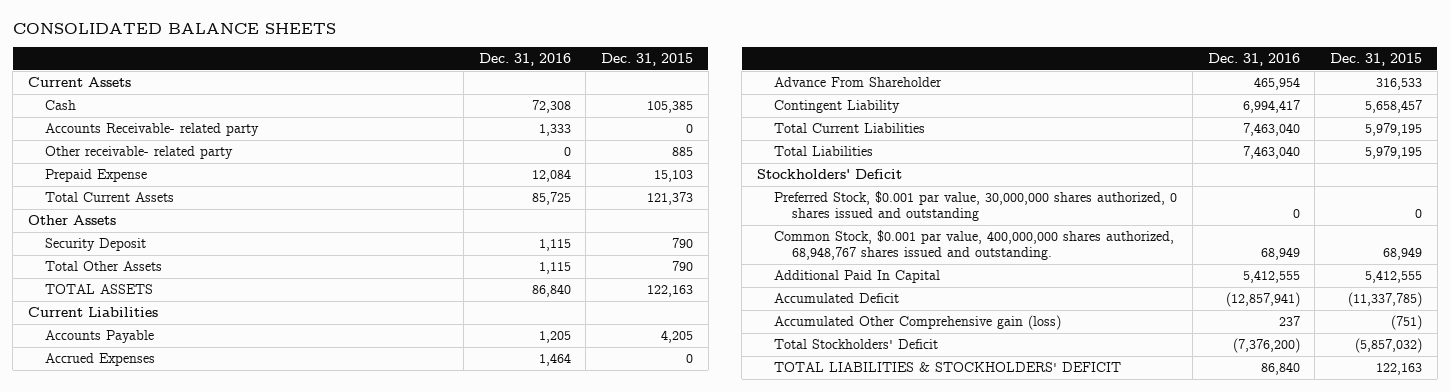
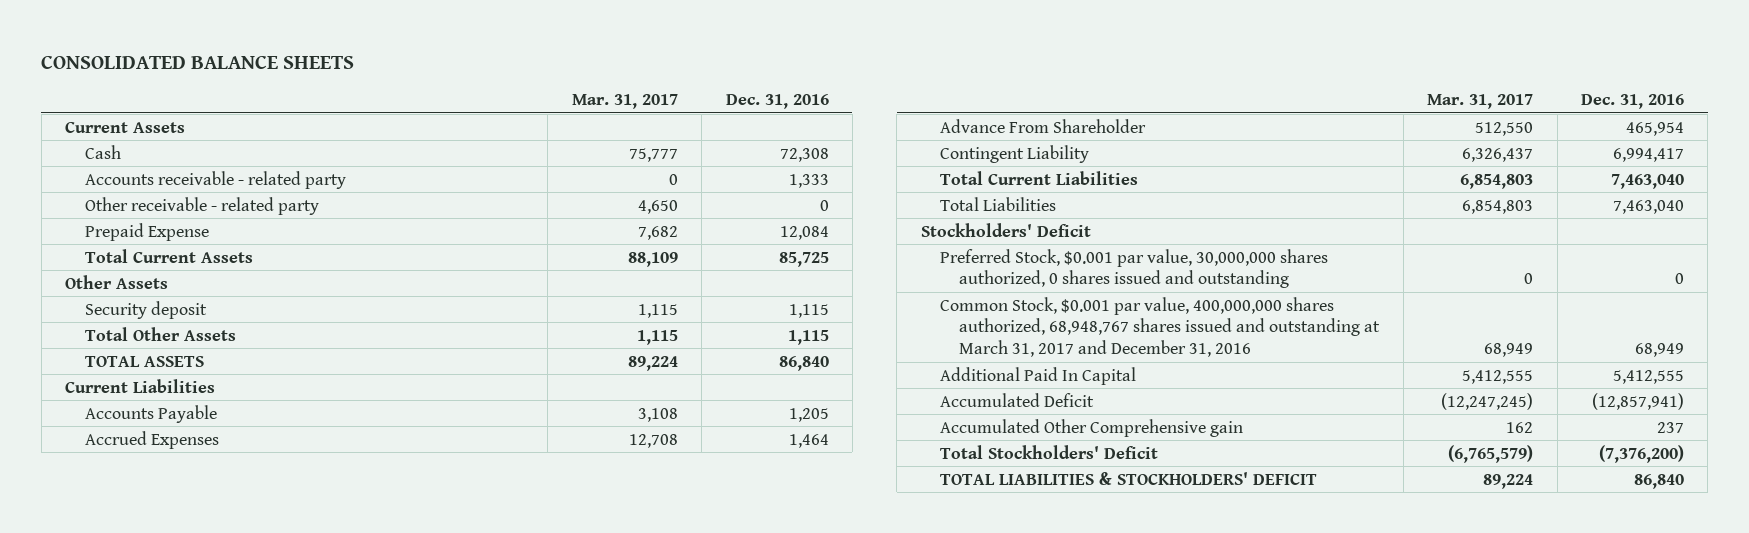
[600,53,693,67] Dec. 31, 2015 -> none
none -> [571,94,678,110] Mar. 31, 2017
[45,123,260,137] Accounts Receivable- related party -> [84,170,346,189] Accounts receivable - related party
[45,146,234,160] Other receivable- related party -> [84,196,319,215] Other receivable - related party
[45,238,147,252] Security Deposit -> [84,300,207,319] Security deposit
[774,230,1175,261] Common Stock, $0.001 par value, 400,000,000 shares authorized, 68,948,767 shares issued and outstanding. -> [939,296,1381,358] Common Stock, $0.001 par value, 400,000,000 shares authorized, 68,948,767 shares issued and outstanding at March 31, 2017 and December 31, 2016
[774,315,1062,331] Accumulated Other Comprehensive gain (loss) -> [939,418,1243,437] Accumulated Other Comprehensive gain

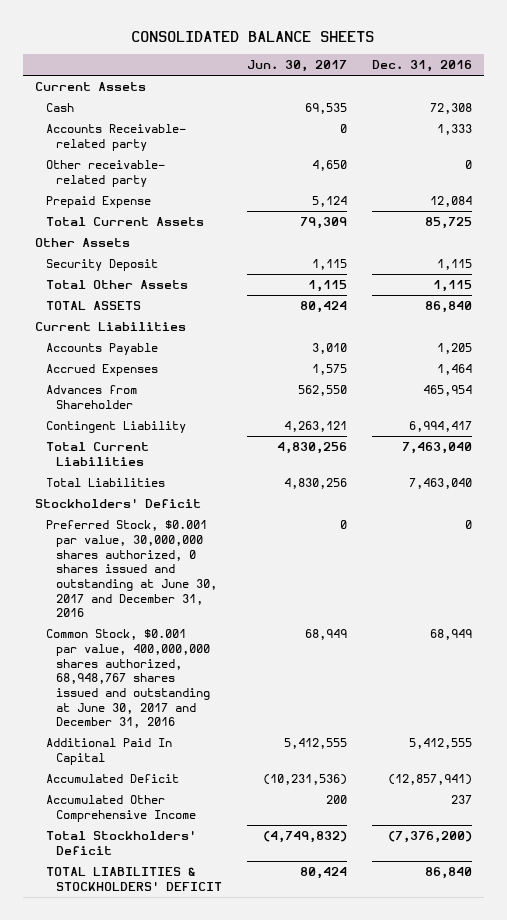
[571,94,678,110] Mar. 31, 2017 -> none
none -> [246,60,347,73] Jun. 30, 2017
[84,170,346,189] Accounts receivable - related party -> [45,124,186,151] Accounts Receivable- related party
[84,196,319,215] Other receivable - related party -> [45,160,165,187] Other receivable- related party
[84,300,207,319] Security deposit -> [45,259,158,272] Security Deposit
[939,118,1146,133] Advance From Shareholder -> [45,385,137,409] Advances from Shareholder
[939,248,1328,289] Preferred Stock, $0.001 par value, 30,000,000 shares authorized, 0 shares issued and outstanding -> [45,520,218,618] Preferred Stock, $0.001 par value, 30,000,000 shares authorized, 0 shares issued and outstanding at June 30, 2017 and December 31, 2016
[939,296,1381,358] Common Stock, $0.001 par value, 400,000,000 shares authorized, 68,948,767 shares issued and outstanding at March 31, 2017 and December 31, 2016 -> [45,629,211,729] Common Stock, $0.001 par value, 400,000,000 shares authorized, 68,948,767 shares issued and outstanding at June 30, 2017 and December 31, 2016
[939,418,1243,437] Accumulated Other Comprehensive gain -> [45,795,197,822] Accumulated Other Comprehensive Income

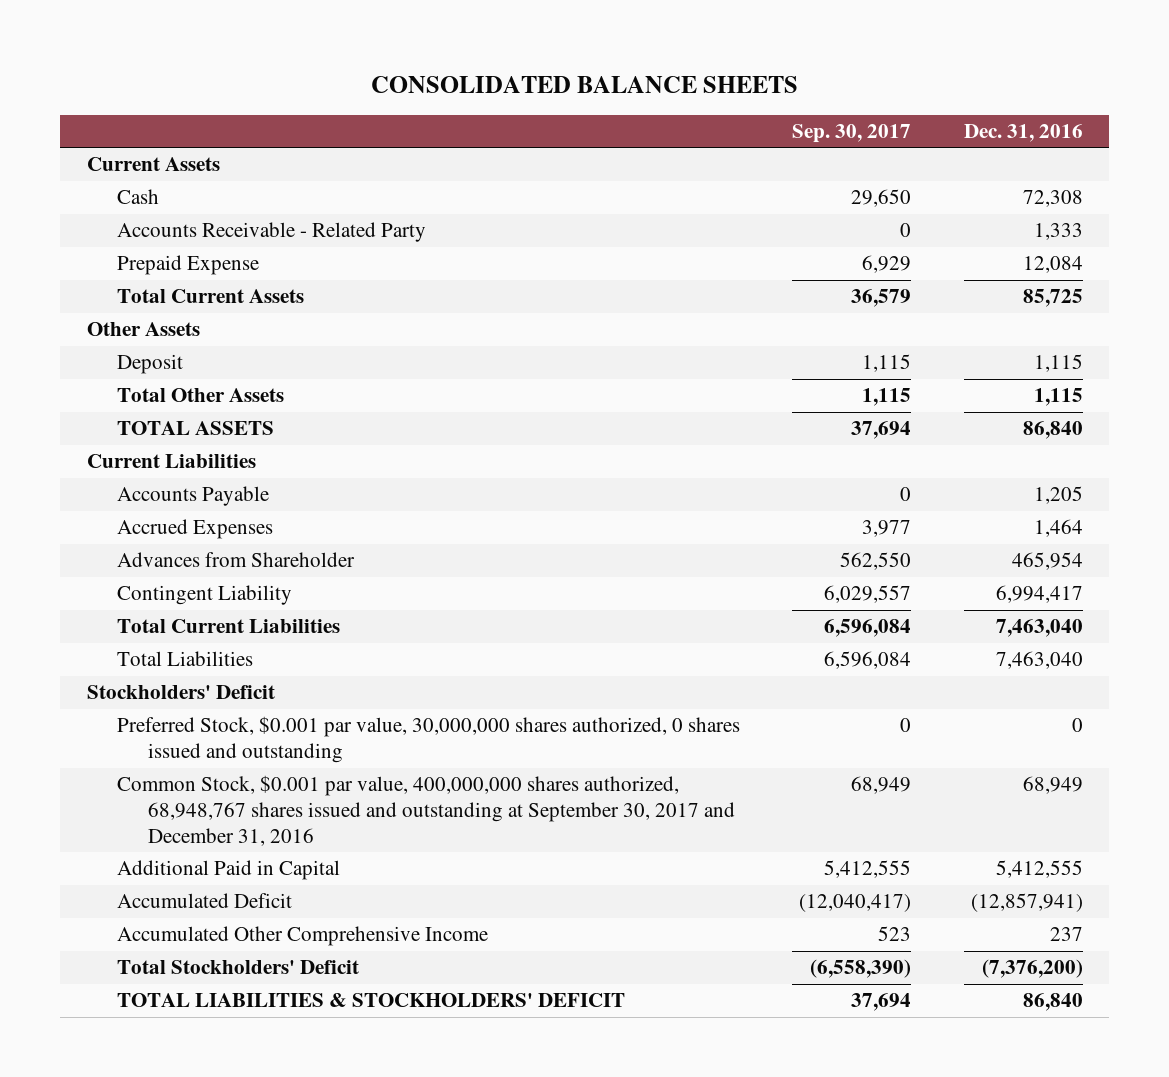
[246,60,347,73] Jun. 30, 2017 -> none
none -> [792,123,912,143] Sep. 30, 2017
[45,160,165,187] Other receivable- related party -> none
[45,124,186,151] Accounts Receivable- related party -> [117,222,427,243] Accounts Receivable - Related Party
[45,259,158,272] Security Deposit -> [117,354,184,375] Deposit
[45,520,218,618] Preferred Stock, $0.001 par value, 30,000,000 shares authorized, 0 shares issued and outstanding at June 30, 2017 and December 31, 2016 -> [117,716,741,764] Preferred Stock, $0.001 par value, 30,000,000 shares authorized, 0 shares issued and outstanding
[45,629,211,729] Common Stock, $0.001 par value, 400,000,000 shares authorized, 68,948,767 shares issued and outstanding at June 30, 2017 and December 31, 2016 -> [117,775,736,846] Common Stock, $0.001 par value, 400,000,000 shares authorized, 68,948,767 shares issued and outstanding at September 30, 2017 and December 31, 2016
[45,738,172,765] Additional Paid In Capital -> [117,860,341,881] Additional Paid in Capital

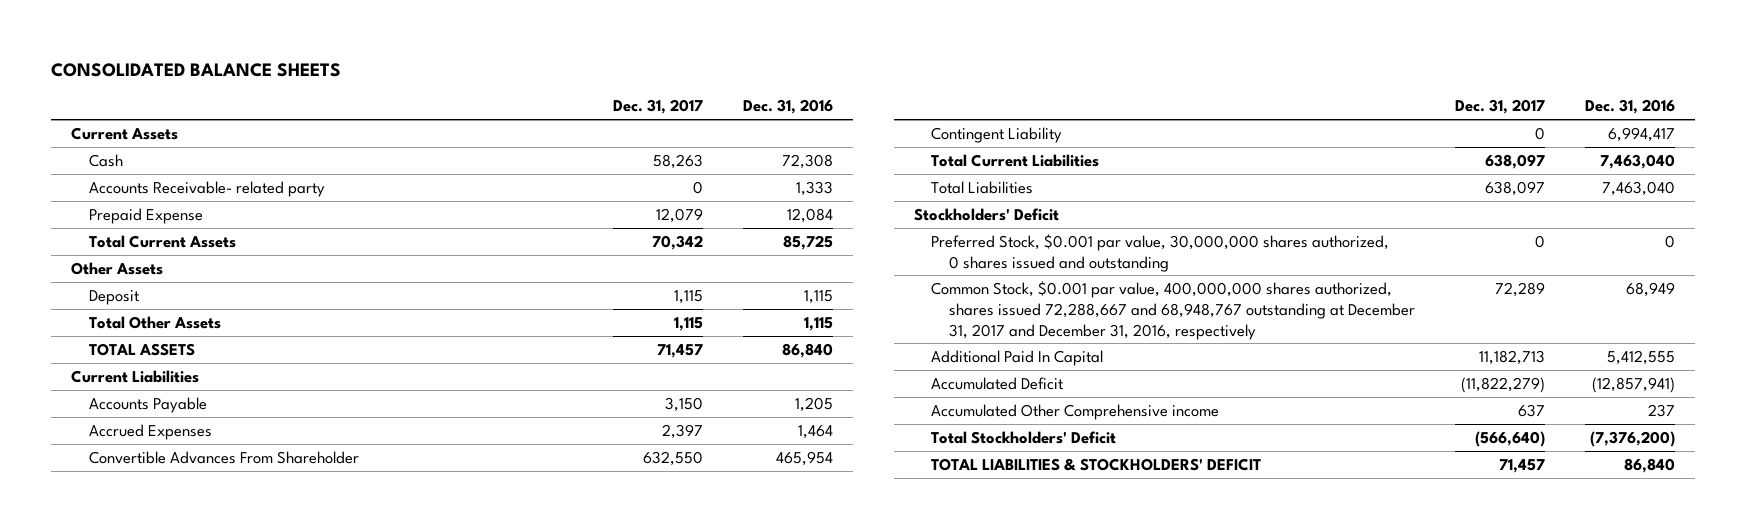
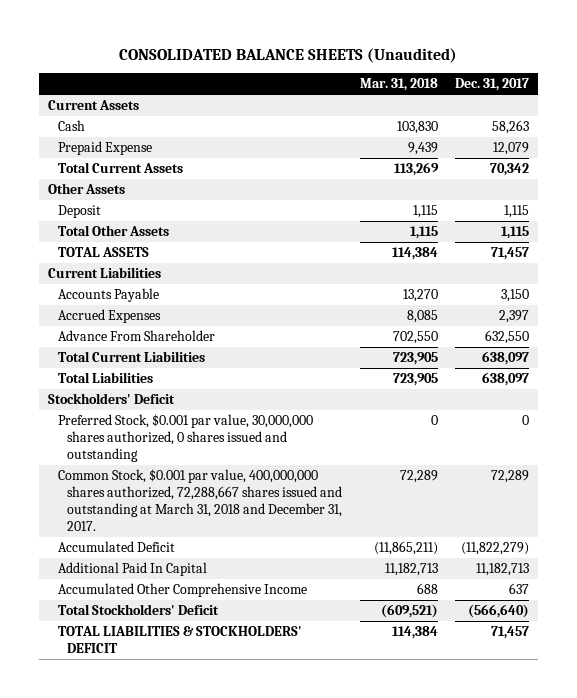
[50,63,341,78] CONSOLIDATED BALANCE SHEETS -> [119,47,458,63] CONSOLIDATED BALANCE SHEETS (Unaudited)
[742,99,833,115] Dec. 31, 2016 -> none
none -> [359,78,438,92] Mar. 31, 2018
[88,180,325,197] Accounts Receivable- related party -> none
[931,126,1063,143] Contingent Liability -> none
[88,450,359,464] Convertible Advances From Shareholder -> [57,330,215,342] Advance From Shareholder
[931,280,1416,340] Common Stock, $0.001 par value, 400,000,000 shares authorized, shares issued 72,288,667 and 68,948,767 outstanding at December 31, 2017 and December 31, 2016, respectively -> [57,469,343,532] Common Stock, $0.001 par value, 400,000,000 shares authorized, 72,288,667 shares issued and outstanding at March 31, 2018 and December 31, 2017.
[931,349,1104,366] Additional Paid In Capital -> [57,562,207,577] Additional Paid In Capital
[931,403,1220,420] Accumulated Other Comprehensive income -> [57,583,307,598] Accumulated Other Comprehensive Income

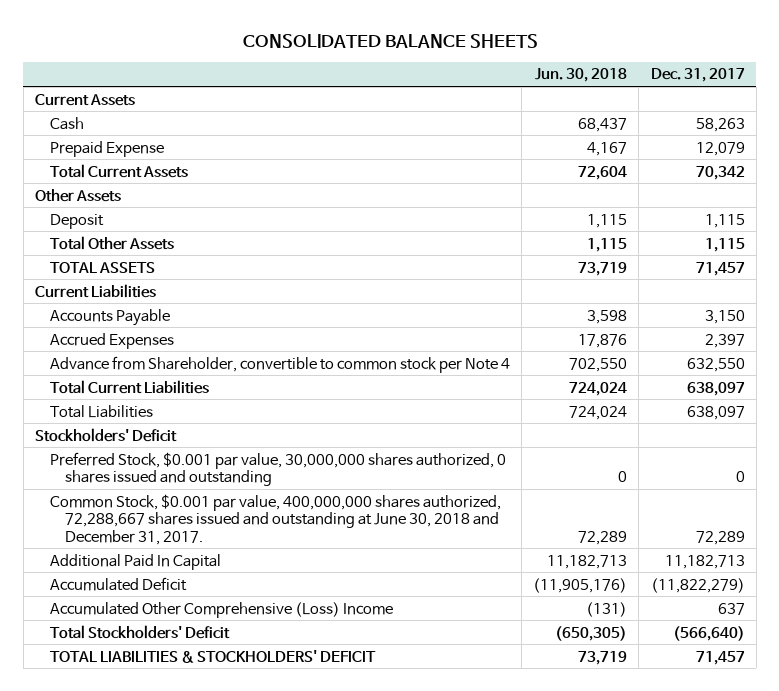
[119,47,458,63] CONSOLIDATED BALANCE SHEETS (Unaudited) -> [242,33,538,48] CONSOLIDATED BALANCE SHEETS
[359,78,438,92] Mar. 31, 2018 -> none
none -> [535,68,628,83] Jun. 30, 2018
[57,330,215,342] Advance From Shareholder -> [49,355,510,373] Advance from Shareholder, convertible to common stock per Note 4
[57,469,343,532] Common Stock, $0.001 par value, 400,000,000 shares authorized, 72,288,667 shares issued and outstanding at March 31, 2018 and December 31, 2017. -> [49,493,501,545] Common Stock, $0.001 par value, 400,000,000 shares authorized, 72,288,667 shares issued and outstanding at June 30, 2018 and December 31, 2017.
[57,541,175,553] Accumulated Deficit -> [49,576,187,591] Accumulated Deficit
[57,583,307,598] Accumulated Other Comprehensive Income -> [49,601,393,618] Accumulated Other Comprehensive (Loss) Income

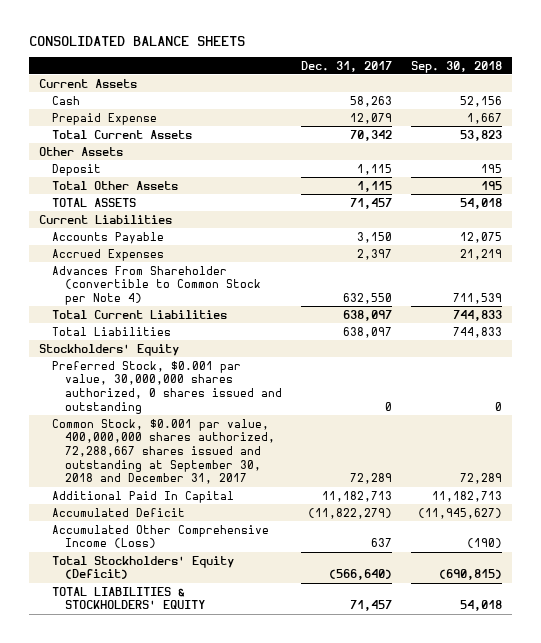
[535,68,628,83] Jun. 30, 2018 -> none
none -> [411,60,503,73] Sep. 30, 2018
[49,355,510,373] Advance from Shareholder, convertible to common stock per Note 4 -> [52,265,262,305] Advances From Shareholder (convertible to Common Stock per Note 4)
[34,427,177,442] Stockholders' Deficit -> [38,343,179,356] Stockholders' Equity
[49,493,501,545] Common Stock, $0.001 par value, 400,000,000 shares authorized, 72,288,667 shares issued and outstanding at June 30, 2018 and December 31, 2017. -> [52,418,276,485] Common Stock, $0.001 par value, 400,000,000 shares authorized, 72,288,667 shares issued and outstanding at September 30, 2018 and December 31, 2017
[49,601,393,618] Accumulated Other Comprehensive (Loss) Income -> [52,524,270,549] Accumulated Other Comprehensive Income (Loss)
[49,624,230,639] Total Stockholders' Deficit -> [52,555,235,580] Total Stockholders' Equity (Deficit)
[49,649,376,663] TOTAL LIABILITIES & STOCKHOLDERS' DEFICIT -> [52,586,206,610] TOTAL LIABILITIES & STOCKHOLDERS' EQUITY

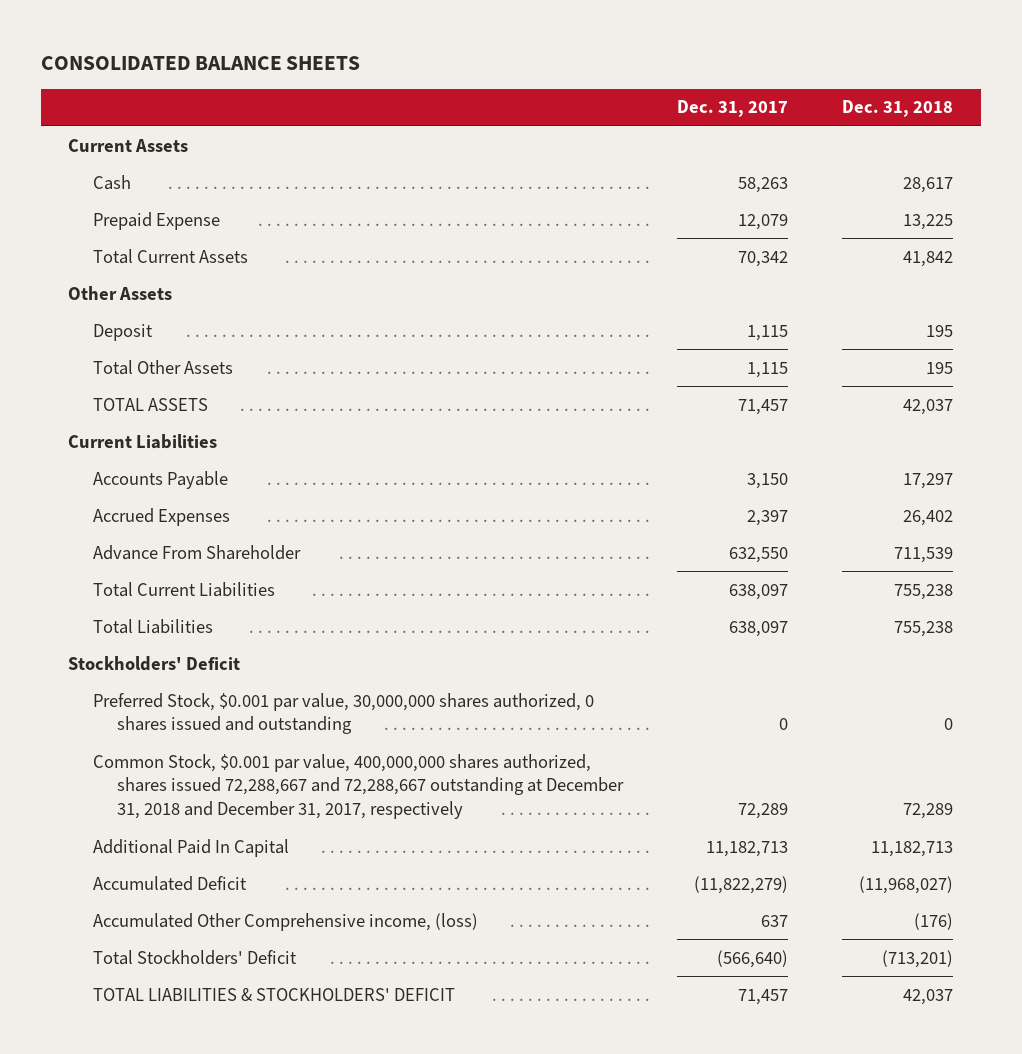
[411,60,503,73] Sep. 30, 2018 -> none
none -> [842,100,954,118] Dec. 31, 2018
[52,265,262,305] Advances From Shareholder (convertible to Common Stock per Note 4) -> [92,544,301,560] Advance From Shareholder
[38,343,179,356] Stockholders' Equity -> [68,655,241,671] Stockholders' Deficit
[52,418,276,485] Common Stock, $0.001 par value, 400,000,000 shares authorized, 72,288,667 shares issued and outstanding at September 30, 2018 and December 31, 2017 -> [92,753,625,820] Common Stock, $0.001 par value, 400,000,000 shares authorized, shares issued 72,288,667 and 72,288,667 outstanding at December 31, 2018 and December 31, 2017, respectively
[52,524,270,549] Accumulated Other Comprehensive Income (Loss) -> [92,912,478,931] Accumulated Other Comprehensive income, (loss)
[52,555,235,580] Total Stockholders' Equity (Deficit) -> [92,949,297,965] Total Stockholders' Deficit
[52,586,206,610] TOTAL LIABILITIES & STOCKHOLDERS' EQUITY -> [92,987,455,1001] TOTAL LIABILITIES & STOCKHOLDERS' DEFICIT

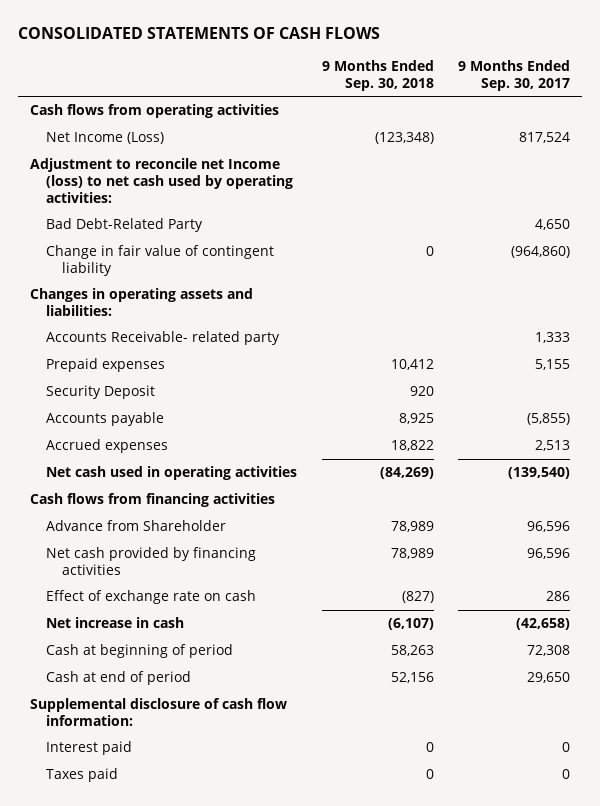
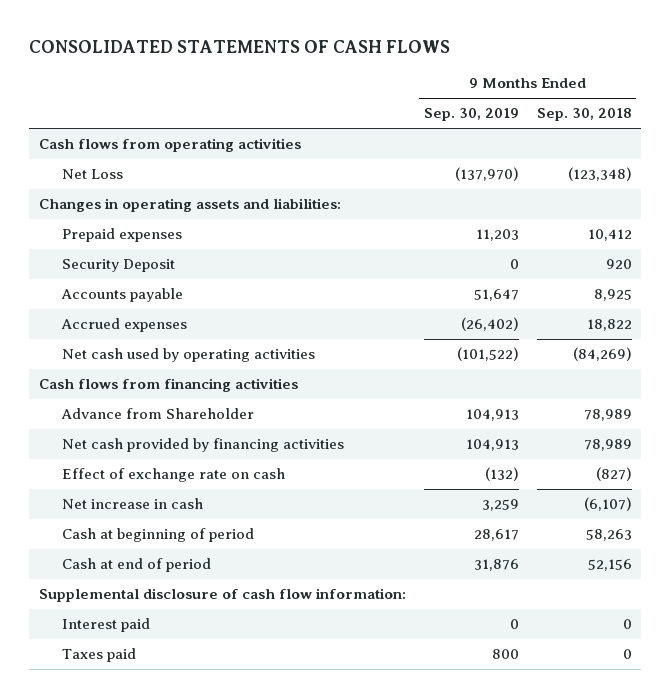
[457,60,570,91] 9 Months Ended Sep. 30, 2017 -> none
none -> [423,108,519,122] Sep. 30, 2019
[30,158,294,203] Adjustment to reconcile net Income (loss) to net cash used by operating activities: -> none
[46,218,204,233] Bad Debt-Related Party -> none
[46,245,275,276] Change in fair value of contingent liability -> none
[46,132,165,145] Net Income (Loss) -> [62,169,124,180] Net Loss
[46,331,281,346] Accounts Receivable- related party -> none
[46,466,298,481] Net cash used in operating activities -> [62,348,316,363] Net cash used by operating activities

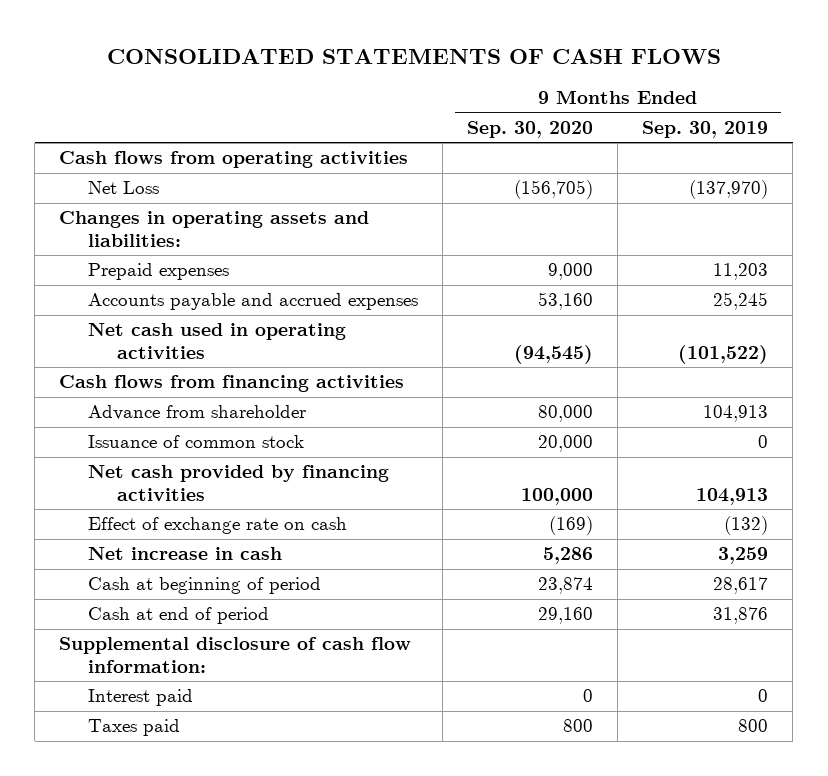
[536,108,632,122] Sep. 30, 2018 -> none
none -> [467,121,594,139] Sep. 30, 2020
[62,259,176,273] Security Deposit -> none
[61,288,184,303] Accounts payable -> none
[61,318,188,333] Accrued expenses -> none
none -> [88,293,419,311] Accounts payable and accrued expenses
[62,348,316,363] Net cash used by operating activities -> [88,323,347,359] Net cash used in operating activities
[61,408,255,420] Advance from Shareholder -> [88,405,307,421] Advance from shareholder
none -> [88,435,305,449] Issuance of common stock

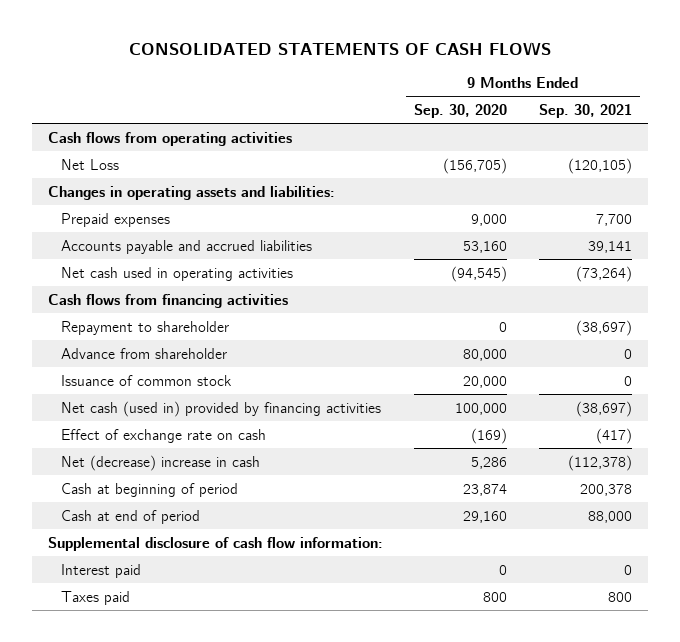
[642,121,769,139] Sep. 30, 2019 -> none
none -> [538,104,632,119] Sep. 30, 2021
[88,293,419,311] Accounts payable and accrued expenses -> [61,239,313,254] Accounts payable and accrued liabilities
none -> [61,320,230,335] Repayment to shareholder
[88,465,390,501] Net cash provided by financing activities -> [61,400,382,417] Net cash (used in) provided by financing activities
[88,547,283,561] Net increase in cash -> [61,454,261,471] Net (decrease) increase in cash

